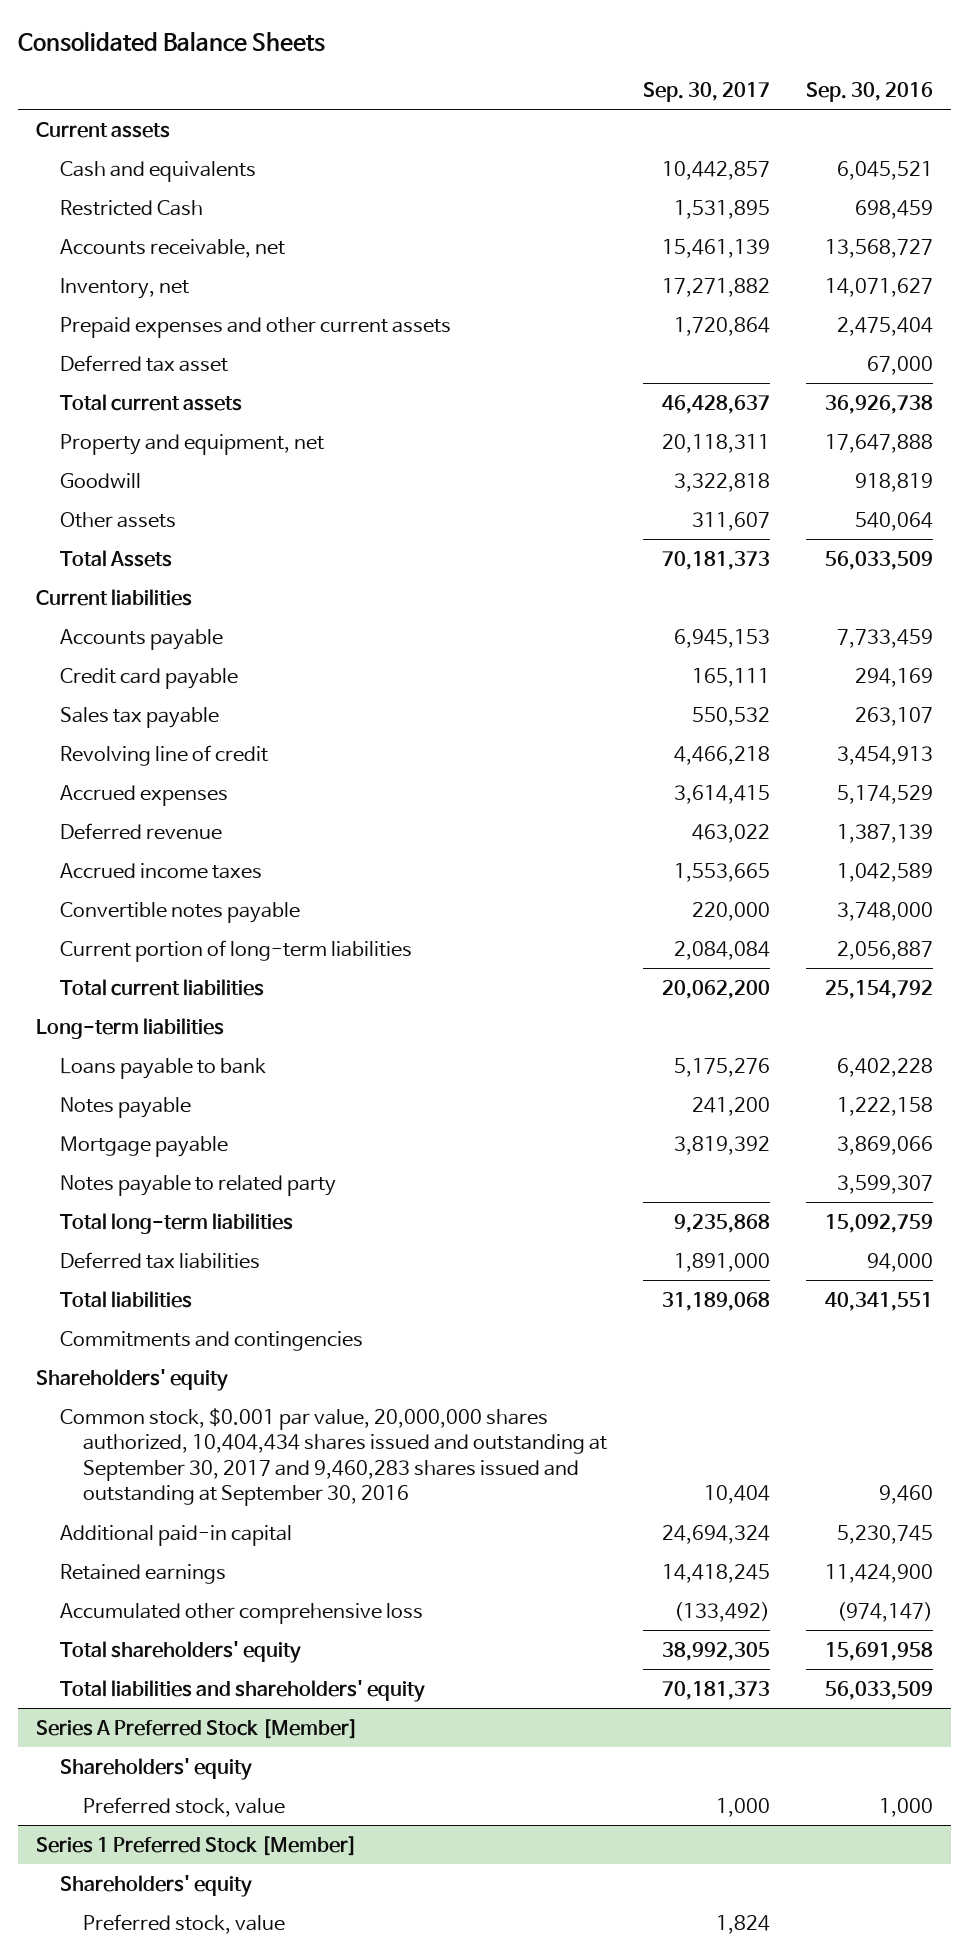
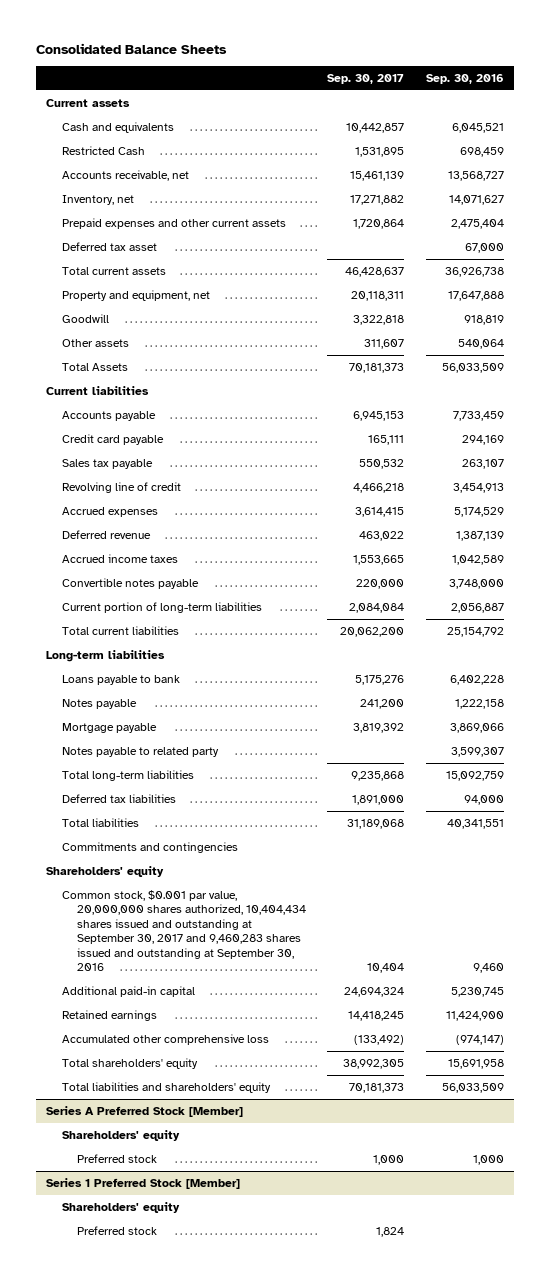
[83,1796,286,1817] Preferred stock, value -> [76,1153,157,1163] Preferred stock
[83,1913,286,1934] Preferred stock, value -> [76,1225,157,1235] Preferred stock

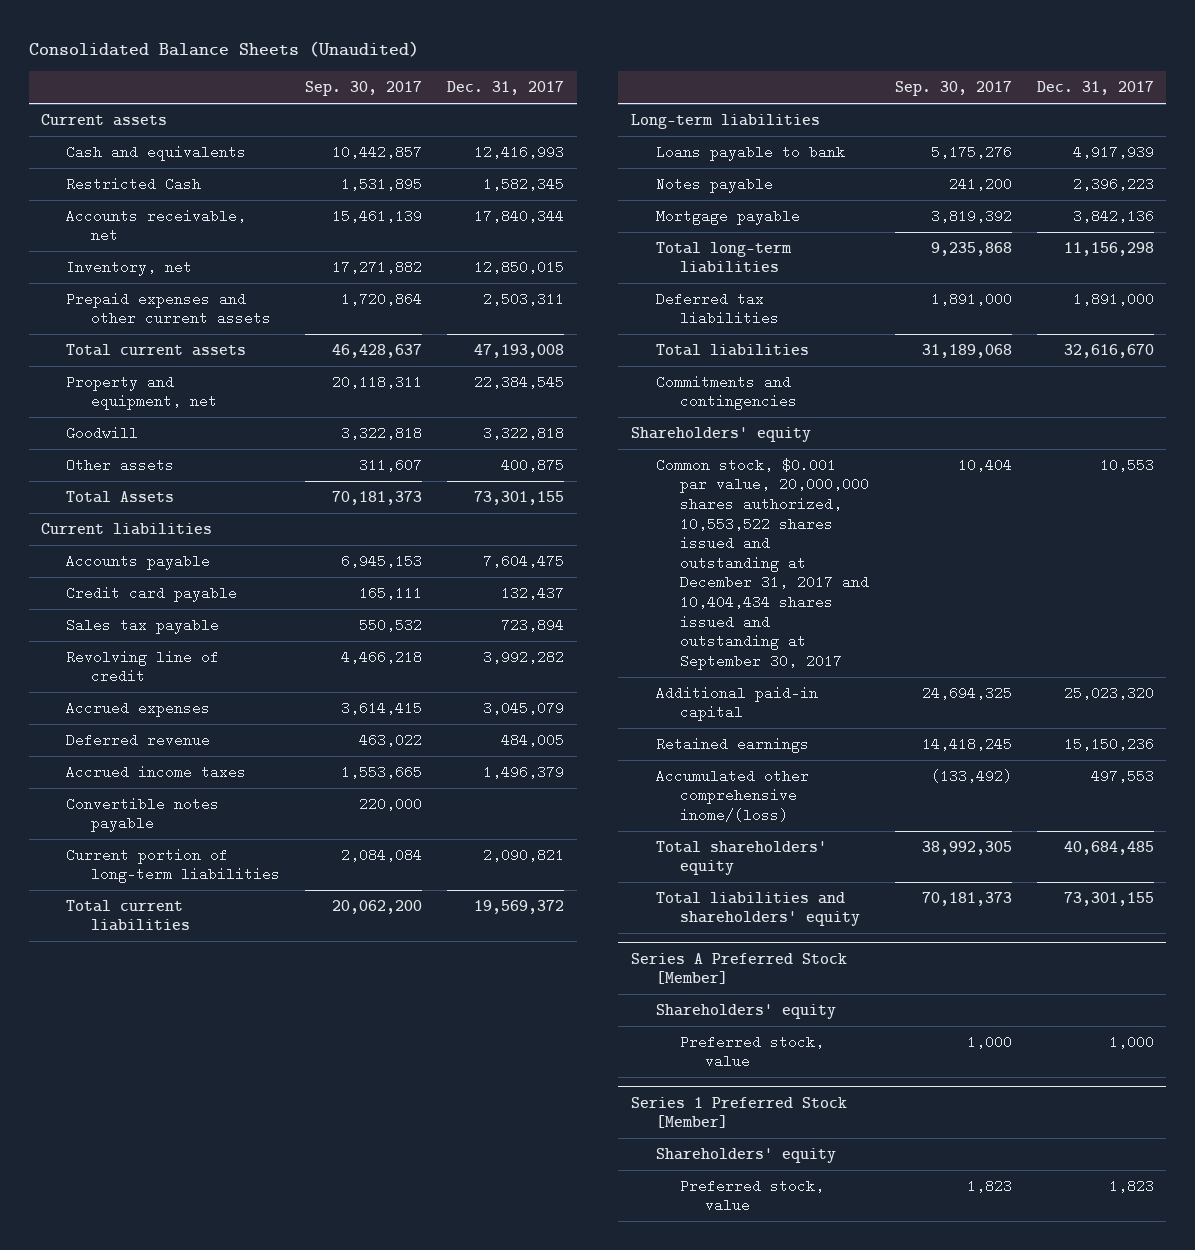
[35,43,227,55] Consolidated Balance Sheets -> [28,40,419,57] Consolidated Balance Sheets (Unaudited)
[425,74,504,85] Sep. 30, 2016 -> none
none -> [447,81,565,96] Dec. 31, 2017
[61,241,157,251] Deferred tax asset -> none
[61,746,219,757] Notes payable to related party -> none
[61,889,306,972] Common stock, $0.001 par value, 20,000,000 shares authorized, 10,404,434 shares issued and outstanding at September 30, 2017 and 9,460,283 shares issued and outstanding at September 30, 2016 -> [655,457,870,670] Common stock, $0.001 par value, 20,000,000 shares authorized, 10,553,522 shares issued and outstanding at December 31, 2017 and 10,404,434 shares issued and outstanding at September 30, 2017
[344,986,405,997] 24,694,324 -> [921,685,1012,700] 24,694,325
[61,1033,269,1045] Accumulated other comprehensive loss -> [655,768,809,823] Accumulated other comprehensive inome/(loss)
[76,1153,157,1163] Preferred stock -> [680,1034,825,1069] Preferred stock, value
[76,1225,157,1235] Preferred stock -> [680,1178,825,1213] Preferred stock, value
[376,1226,405,1237] 1,824 -> [966,1178,1012,1193] 1,823

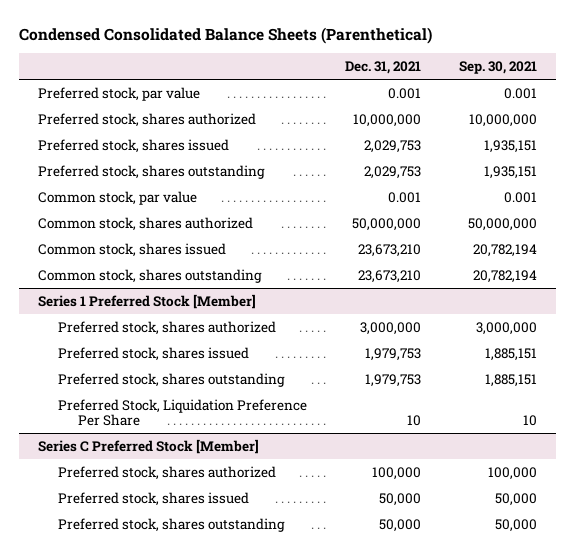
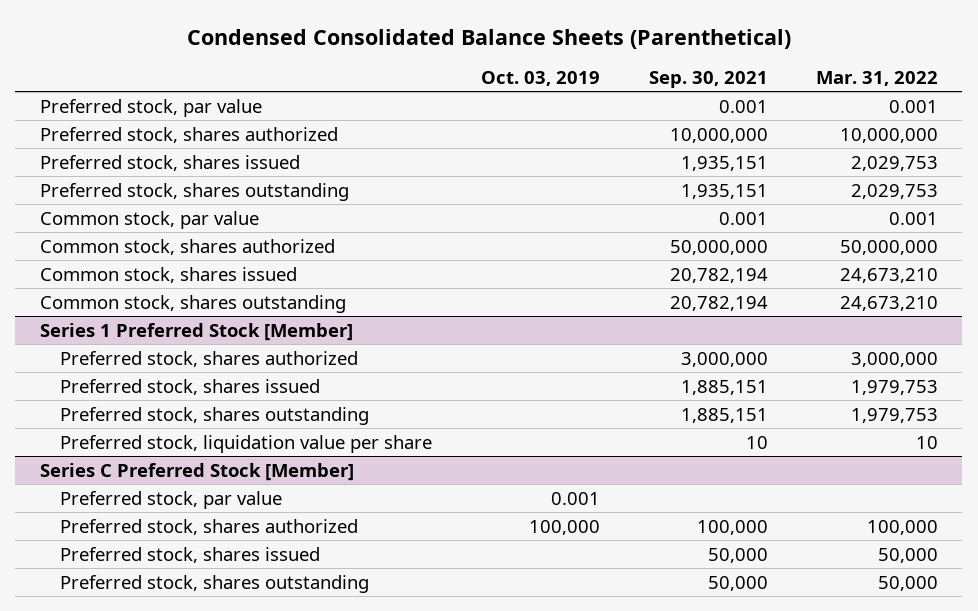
[344,61,421,75] Dec. 31, 2021 -> none
none -> [480,70,600,86] Oct. 03, 2019
none -> [816,70,939,86] Mar. 31, 2022
[57,398,307,427] Preferred Stock, Liquidation Preference Per Share -> [60,434,433,453] Preferred stock, liquidation value per share
none -> [60,490,283,509] Preferred stock, par value

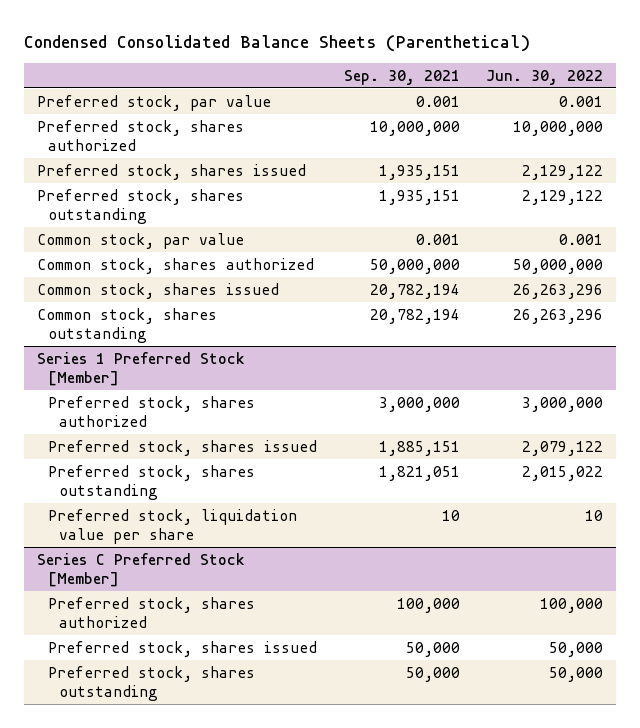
[480,70,600,86] Oct. 03, 2019 -> none
[816,70,939,86] Mar. 31, 2022 -> none
none -> [485,69,603,85] Jun. 30, 2022
[680,407,768,423] 1,885,151 -> [378,465,460,481] 1,821,051
[60,490,283,509] Preferred stock, par value -> none

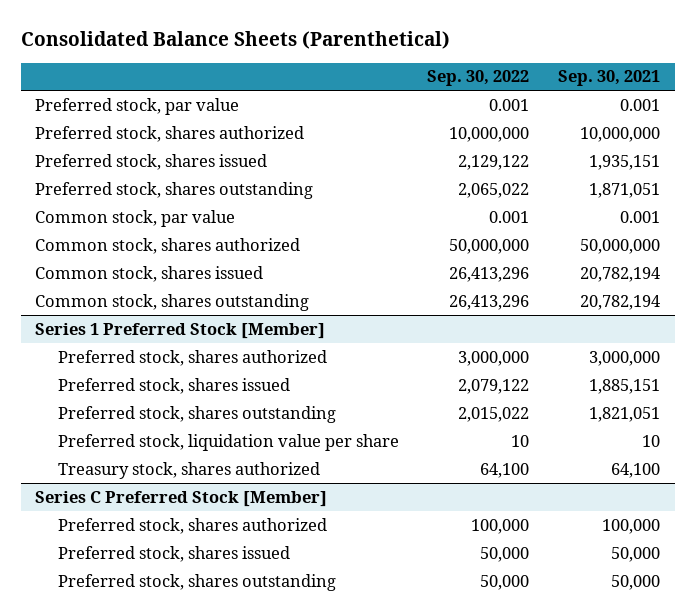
[23,34,530,52] Condensed Consolidated Balance Sheets (Parenthetical) -> [20,31,450,50] Consolidated Balance Sheets (Parenthetical)
[485,69,603,85] Jun. 30, 2022 -> none
none -> [427,70,530,87] Sep. 30, 2022
[378,189,460,205] 1,935,151 -> [589,182,661,198] 1,871,051
none -> [57,461,320,479] Treasury stock, shares authorized

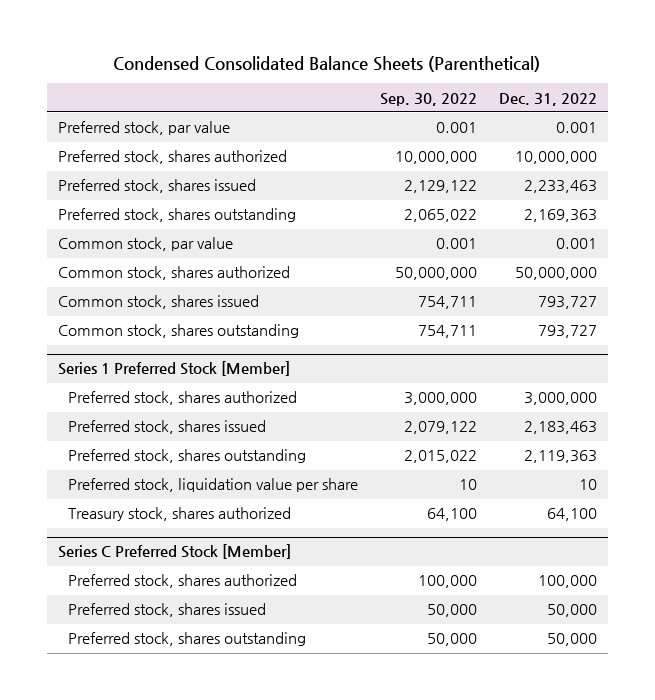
[20,31,450,50] Consolidated Balance Sheets (Parenthetical) -> [113,56,541,73] Condensed Consolidated Balance Sheets (Parenthetical)
[558,70,661,87] Sep. 30, 2021 -> none
none -> [498,92,597,106] Dec. 31, 2022
[449,266,530,282] 26,413,296 -> [417,296,477,310] 754,711
[449,294,530,310] 26,413,296 -> [417,325,477,339] 754,711

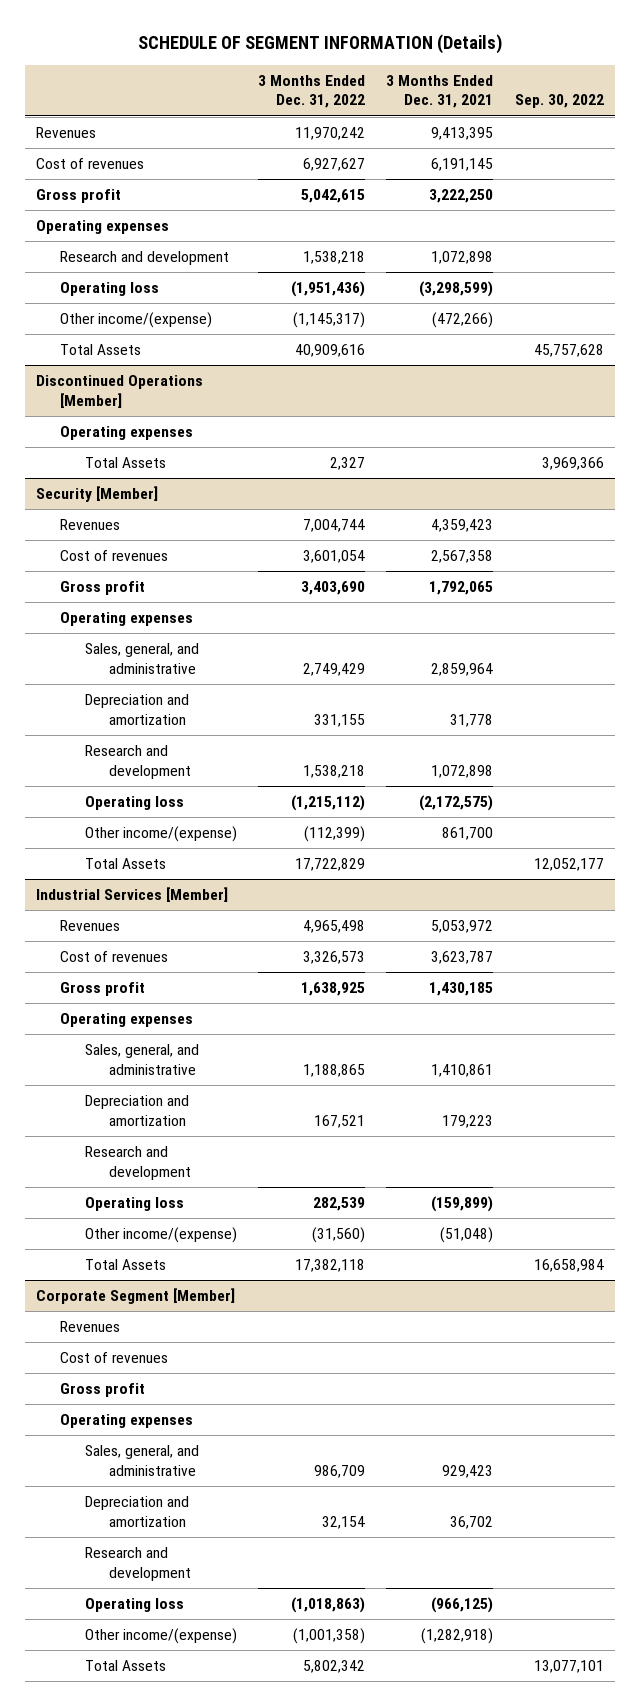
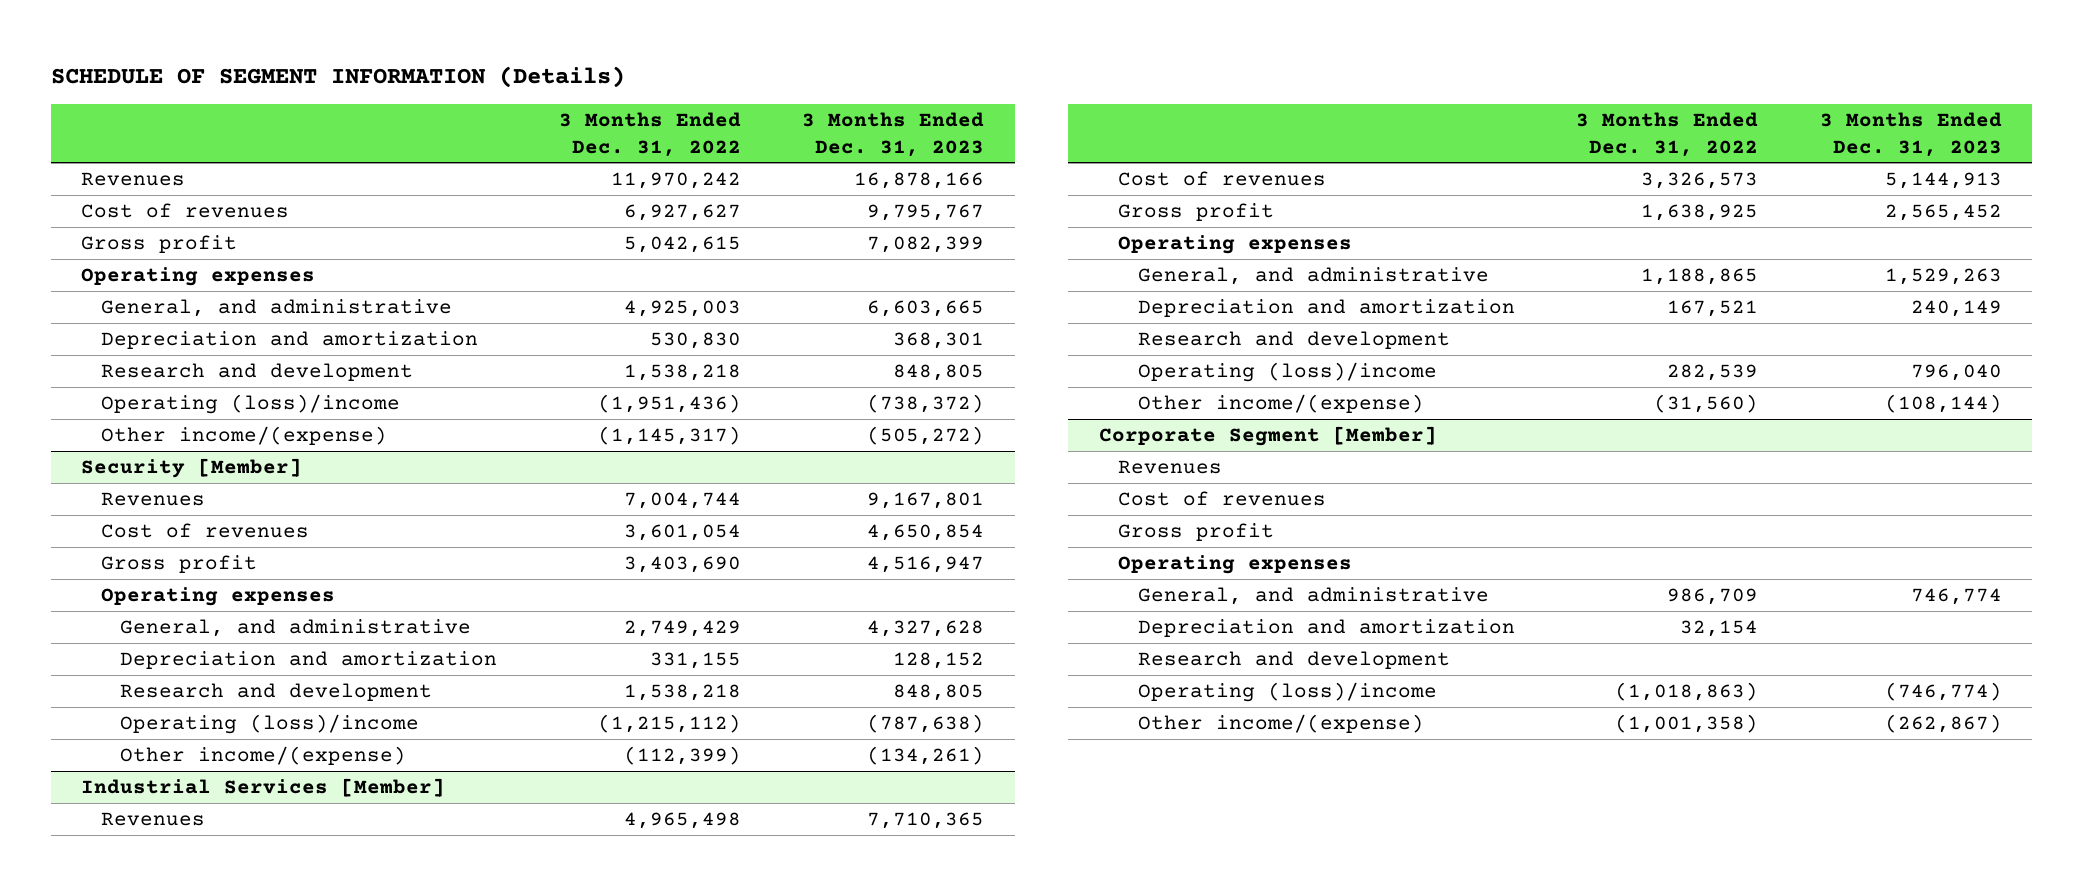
[386,74,494,109] 3 Months Ended Dec. 31, 2021 -> none
[514,94,604,109] Sep. 30, 2022 -> none
none -> [802,112,985,157] 3 Months Ended Dec. 31, 2023
none -> [100,298,452,317] General, and administrative
none -> [100,330,478,349] Depreciation and amortization
[60,282,160,297] Operating loss -> [100,393,400,414] Operating (loss)/income
[60,344,142,356] Total Assets -> none
[35,375,203,408] Discontinued Operations [Member] -> none
[60,426,194,441] Operating expenses -> none
[84,457,166,469] Total Assets -> none
[84,643,199,674] Sales, general, and administrative -> [120,618,472,637] General, and administrative
[84,796,184,811] Operating loss -> [120,713,420,734] Operating (loss)/income
[84,858,166,870] Total Assets -> none
[84,1044,199,1075] Sales, general, and administrative -> [1137,266,1489,285] General, and administrative
[84,1197,184,1212] Operating loss -> [1137,361,1437,382] Operating (loss)/income
[84,1259,166,1271] Total Assets -> none
[84,1445,199,1476] Sales, general, and administrative -> [1137,586,1489,605] General, and administrative
[84,1598,184,1613] Operating loss -> [1137,681,1437,702] Operating (loss)/income
[84,1660,166,1672] Total Assets -> none

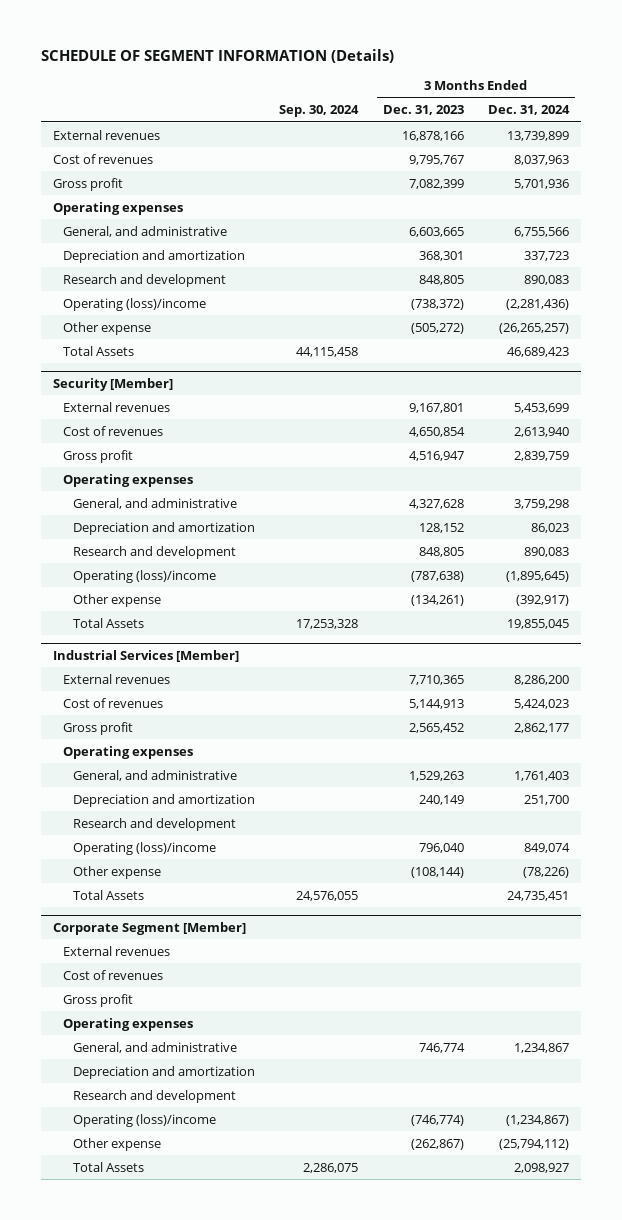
[558,112,741,157] 3 Months Ended Dec. 31, 2022 -> none
none -> [279,104,360,117] Sep. 30, 2024
none -> [488,104,571,115] Dec. 31, 2024
[81,171,186,186] Revenues -> [53,129,161,140] External revenues
[100,425,387,445] Other income/(expense) -> [63,321,152,335] Other expense
none -> [63,345,135,356] Total Assets
[100,491,205,506] Revenues -> [63,401,171,412] External revenues
[120,745,407,765] Other income/(expense) -> [73,593,162,607] Other expense
none -> [73,617,145,628] Total Assets
[100,811,205,826] Revenues -> [63,673,171,684] External revenues
[1137,393,1424,413] Other income/(expense) -> [73,865,162,879] Other expense
none -> [73,889,145,900] Total Assets
[1118,459,1223,474] Revenues -> [63,945,171,956] External revenues
[1137,713,1424,733] Other income/(expense) -> [73,1137,162,1151] Other expense
none -> [73,1161,145,1172] Total Assets

